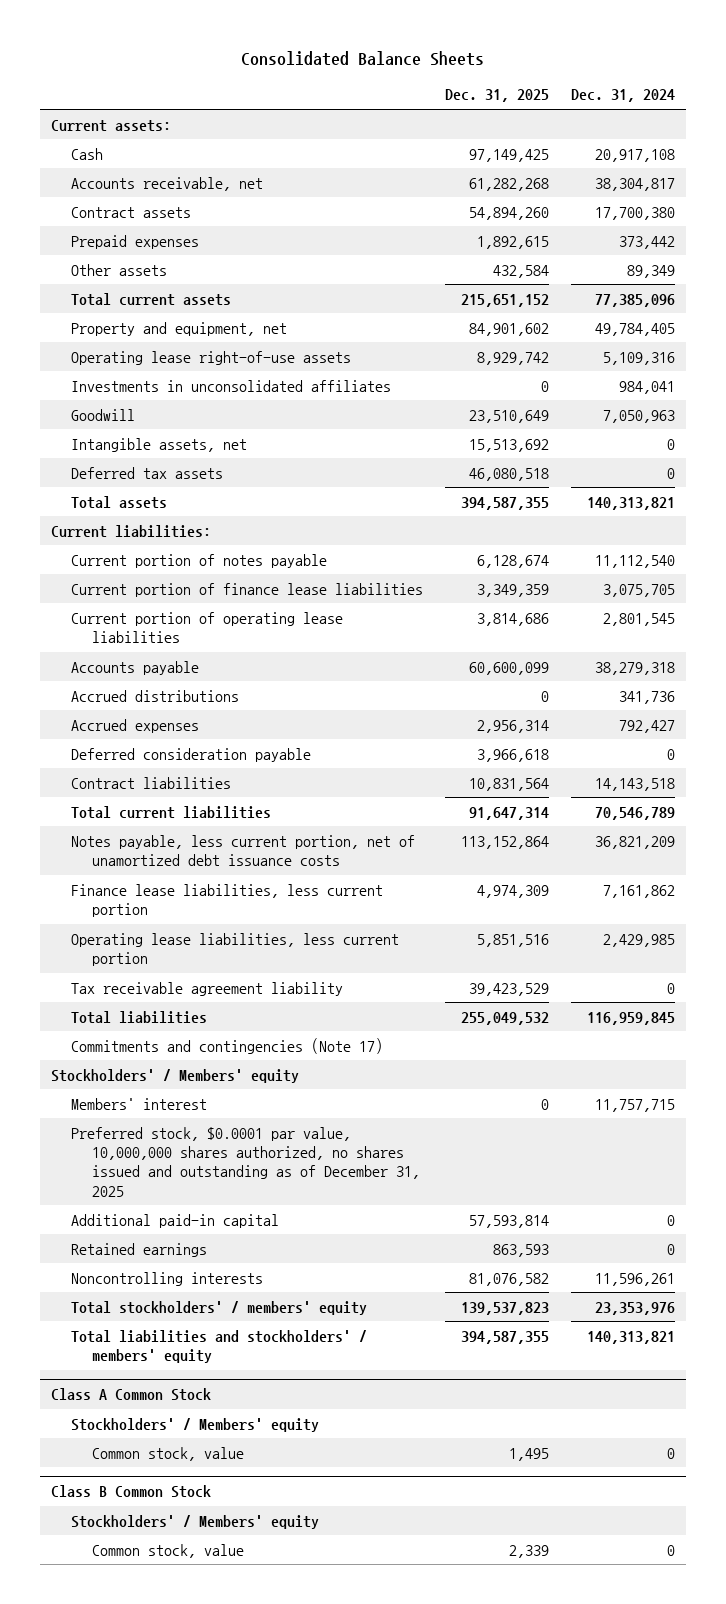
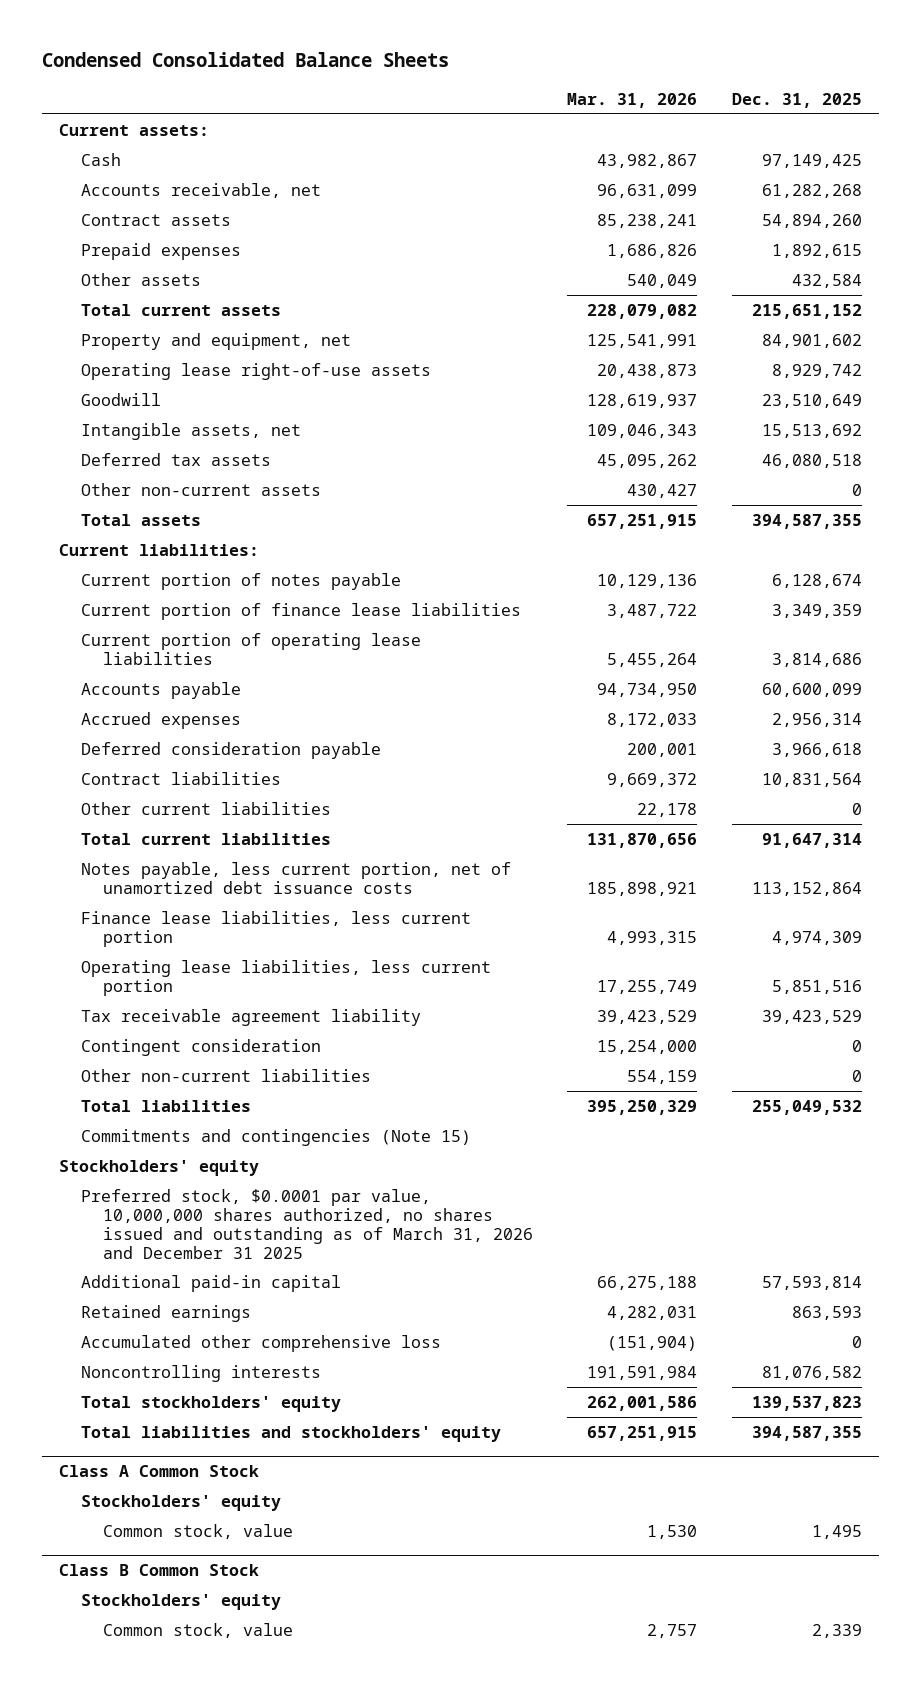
[240,50,484,66] Consolidated Balance Sheets -> [41,52,449,68] Condensed Consolidated Balance Sheets
[571,89,676,103] Dec. 31, 2024 -> none
none -> [567,92,698,108] Mar. 31, 2026
[71,379,392,392] Investments in unconsolidated affiliates -> none
none -> [80,482,321,496] Other non-current assets
[71,689,240,702] Accrued distributions -> none
none -> [80,801,331,815] Other current liabilities
none -> [80,1038,321,1056] Contingent consideration
none -> [80,1068,371,1082] Other non-current liabilities
[71,1097,208,1110] Members' interest -> none
[71,1037,384,1054] Commitments and contingencies (Note 17) -> [80,1128,471,1146] Commitments and contingencies (Note 15)
[50,1068,299,1083] Stockholders' / Members' equity -> [59,1159,260,1176] Stockholders' equity
[71,1126,420,1197] Preferred stock, $0.0001 par value, 10,000,000 shares authorized, no shares issued and outstanding as of December 31, 2025 -> [80,1188,533,1259] Preferred stock, $0.0001 par value, 10,000,000 shares authorized, no shares issued and outstanding as of March 31, 2026 and December 31 2025
none -> [80,1334,441,1352] Accumulated other comprehensive loss
[71,1300,368,1315] Total stockholders' / members' equity -> [80,1395,341,1412] Total stockholders' equity
[71,1329,368,1364] Total liabilities and stockholders' / members' equity -> [80,1425,501,1442] Total liabilities and stockholders' equity
[71,1417,320,1432] Stockholders' / Members' equity -> [80,1494,281,1511] Stockholders' equity
[71,1514,320,1529] Stockholders' / Members' equity -> [80,1593,281,1610] Stockholders' equity

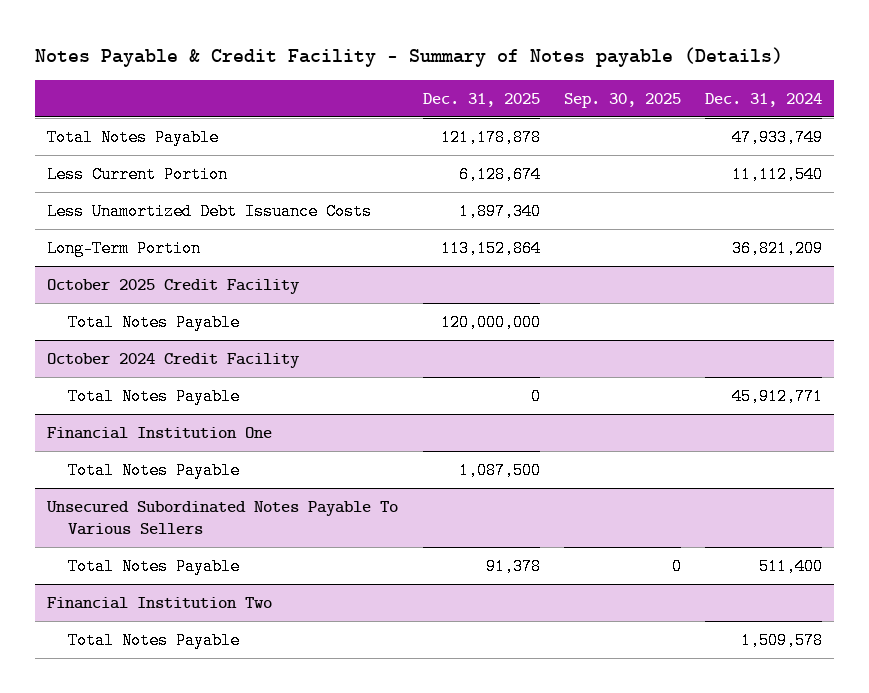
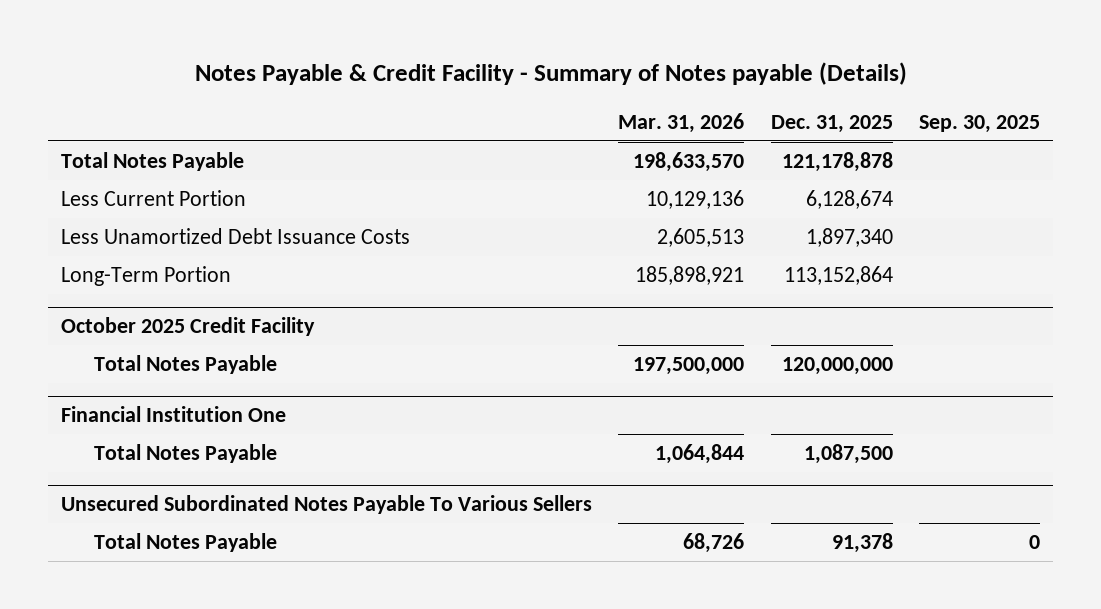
[705,92,823,107] Dec. 31, 2024 -> none
none -> [618,112,745,133] Mar. 31, 2026
[47,352,301,368] October 2024 Credit Facility -> none
[67,387,240,405] Total Notes Payable -> none
[47,596,273,609] Financial Institution Two -> none
[67,631,240,649] Total Notes Payable -> none

